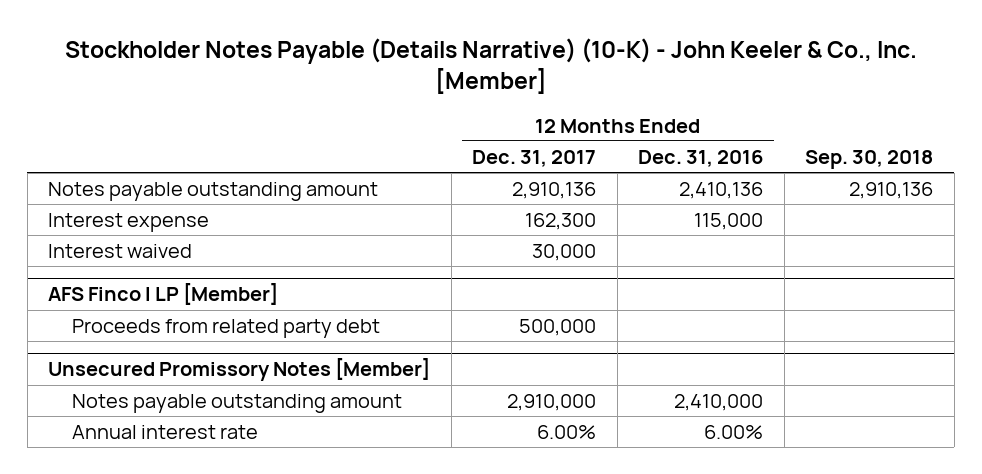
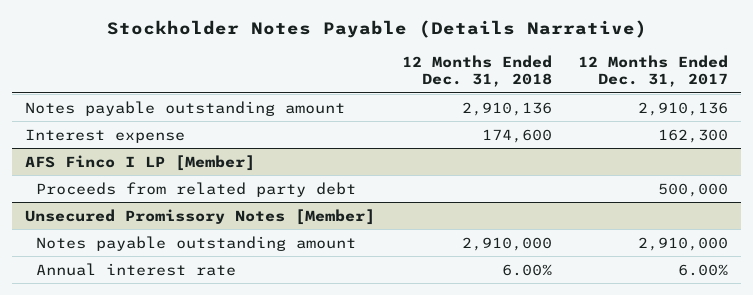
[64,38,917,95] Stockholder Notes Payable (Details Narrative) (10-K) - John Keeler & Co., Inc. [Member] -> [106,20,647,39] Stockholder Notes Payable (Details Narrative)
[638,150,764,168] Dec. 31, 2016 -> none
[805,150,934,170] Sep. 30, 2018 -> none
none -> [401,55,552,88] 12 Months Ended Dec. 31, 2018
[48,244,193,259] Interest waived -> none

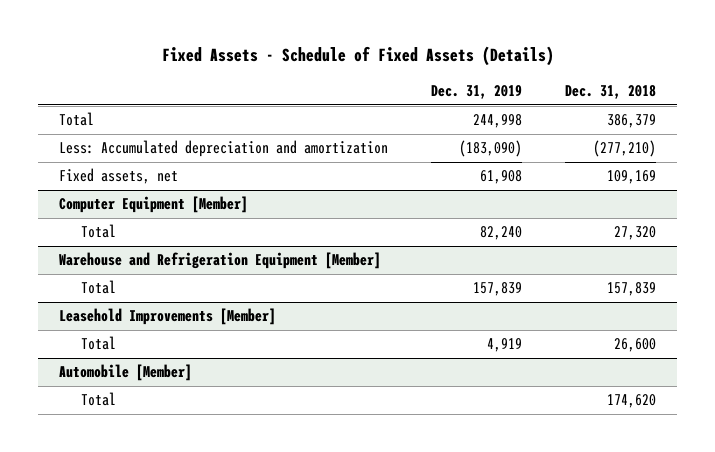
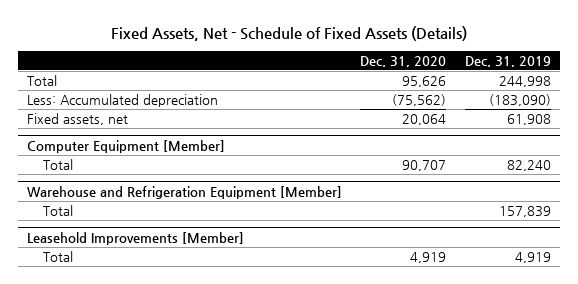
[161,46,554,67] Fixed Assets - Schedule of Fixed Assets (Details) -> [110,26,467,42] Fixed Assets, Net - Schedule of Fixed Assets (Details)
[565,84,657,99] Dec. 31, 2018 -> none
none -> [360,55,447,67] Dec. 31, 2020
[59,140,389,158] Less: Accumulated depreciation and amortization -> [27,93,219,107] Less: Accumulated depreciation
[59,364,193,382] Automobile [Member] -> none
[80,392,116,407] Total -> none

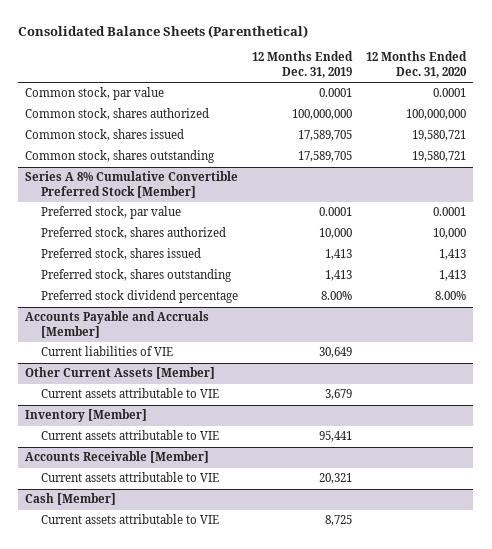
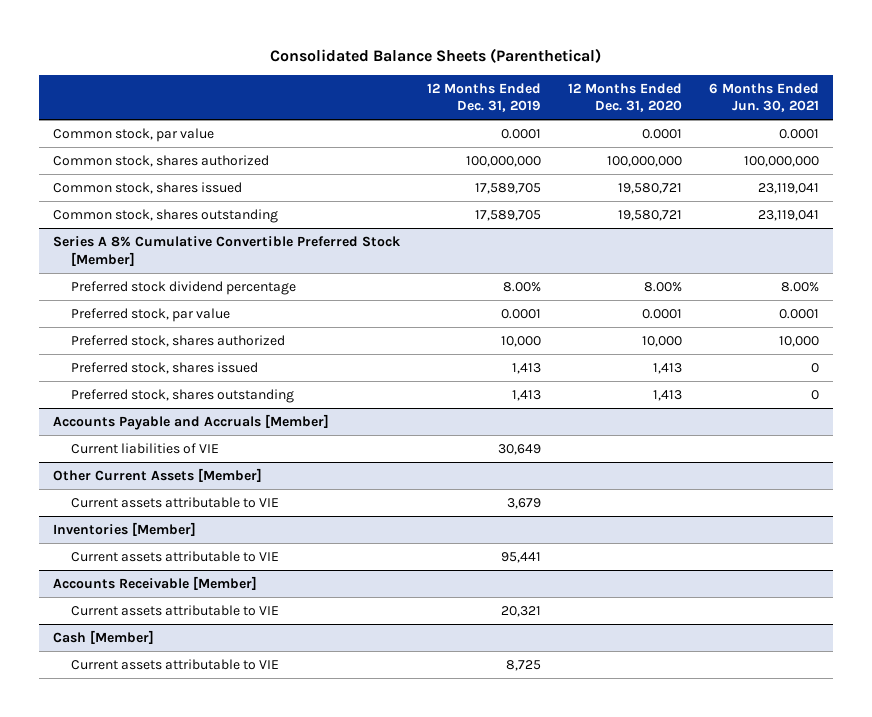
none -> [709,82,820,113] 6 Months Ended Jun. 30, 2021
[41,290,239,304] Preferred stock dividend percentage -> [70,280,296,295] Preferred stock dividend percentage
[25,409,148,423] Inventory [Member] -> [52,521,196,536] Inventories [Member]

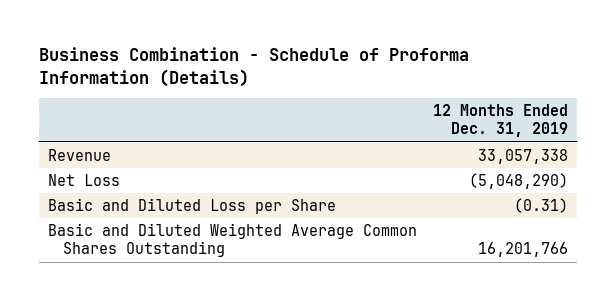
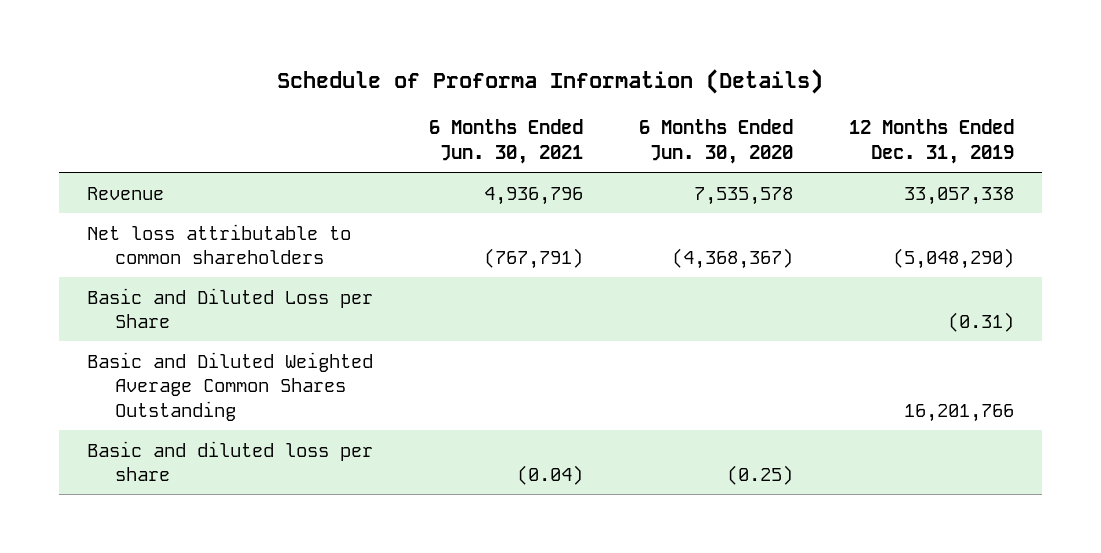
[39,47,470,87] Business Combination - Schedule of Proforma Information (Details) -> [277,69,824,95] Schedule of Proforma Information (Details)
none -> [428,119,583,165] 6 Months Ended Jun. 30, 2021
none -> [639,119,794,165] 6 Months Ended Jun. 30, 2020
[47,173,120,186] Net Loss -> [86,223,351,265] Net loss attributable to common shareholders
none -> [86,440,373,482] Basic and diluted loss per share

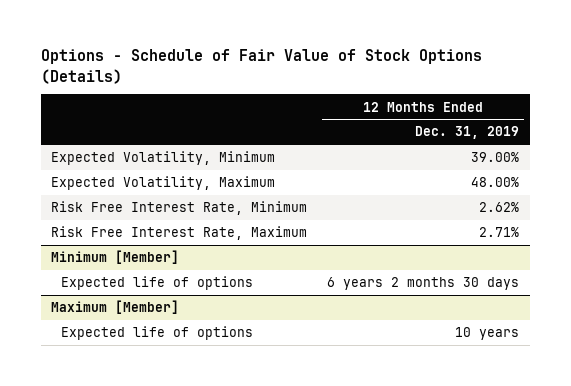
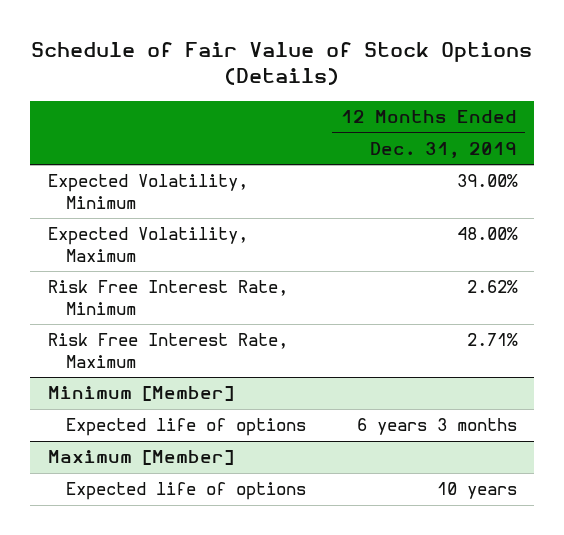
[41,49,483,84] Options - Schedule of Fair Value of Stock Options (Details) -> [31,41,533,86] Schedule of Fair Value of Stock Options (Details)
[327,277,520,291] 6 years 2 months 30 days -> [356,418,517,436] 6 years 3 months

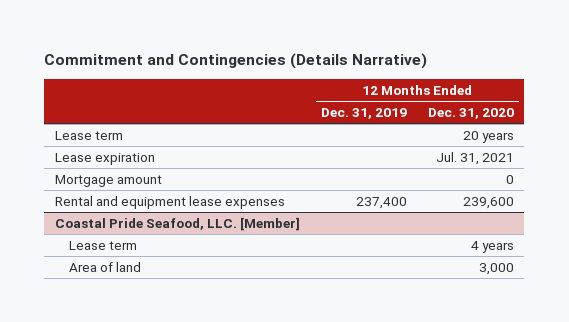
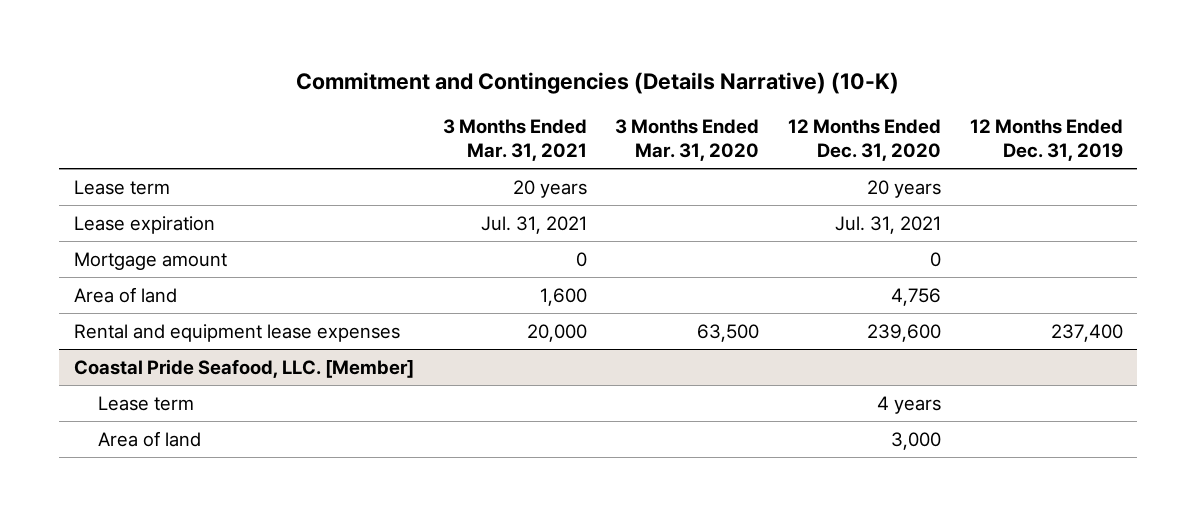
[44,53,428,70] Commitment and Contingencies (Details Narrative) -> [296,71,900,94] Commitment and Contingencies (Details Narrative) (10-K)
none -> [442,118,587,162] 3 Months Ended Mar. 31, 2021
none -> [615,118,760,162] 3 Months Ended Mar. 31, 2020
none -> [73,286,177,303] Area of land

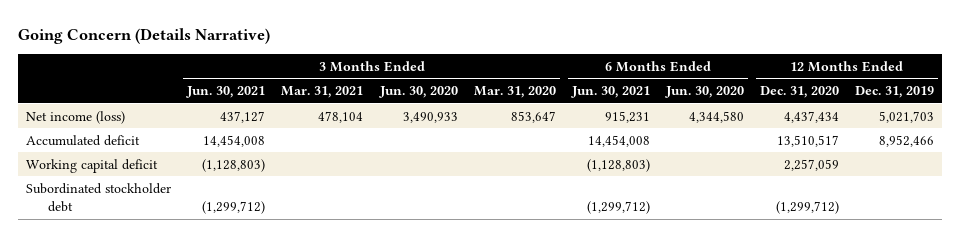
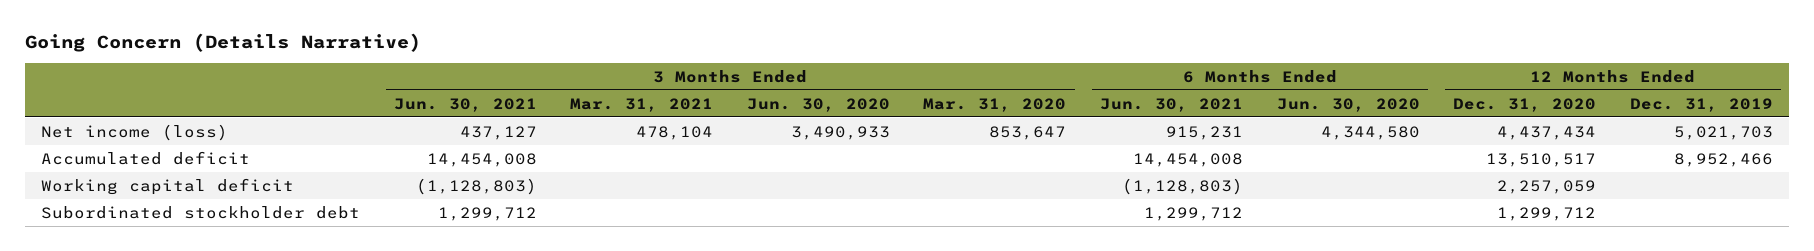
[202,201,266,215] (1,299,712) -> [437,206,537,221] 1,299,712
[586,201,650,215] (1,299,712) -> [1144,206,1244,221] 1,299,712
[775,201,839,215] (1,299,712) -> [1497,206,1597,221] 1,299,712

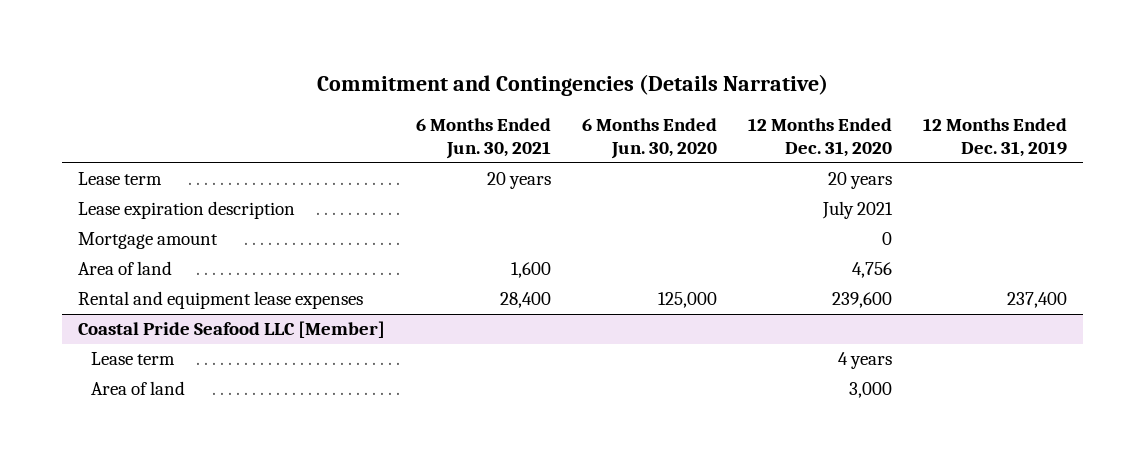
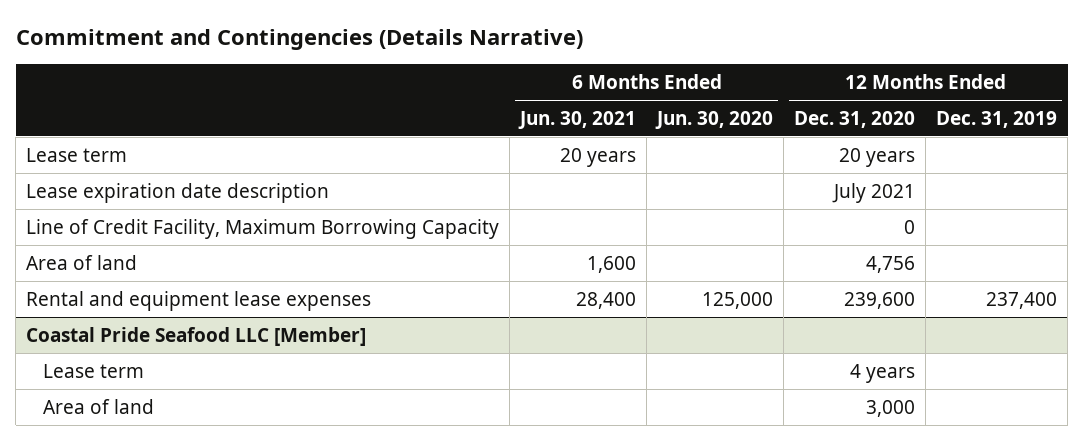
[77,201,295,220] Lease expiration description -> [26,182,330,203] Lease expiration date description
[77,232,218,250] Mortgage amount -> [26,218,500,239] Line of Credit Facility, Maximum Borrowing Capacity

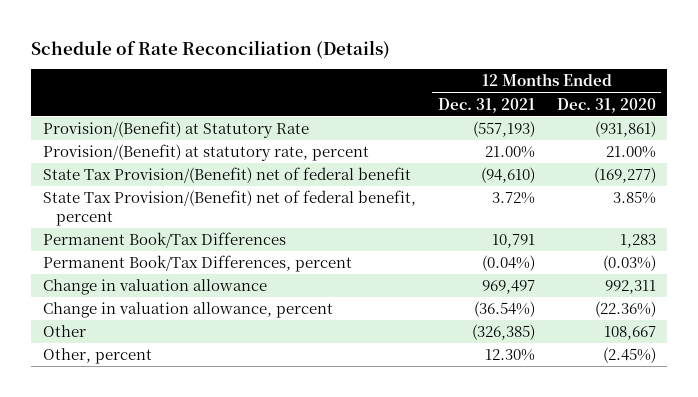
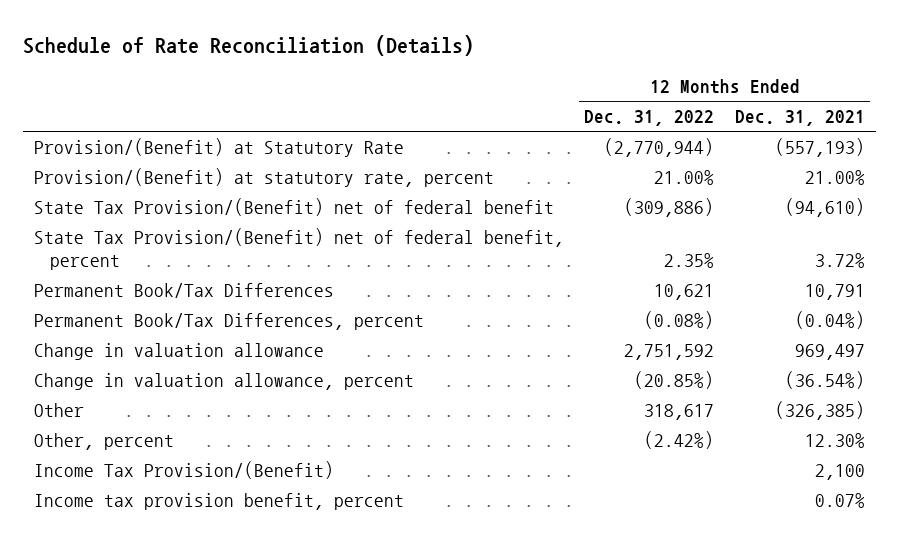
[556,97,656,113] Dec. 31, 2020 -> none
none -> [584,110,715,127] Dec. 31, 2022
none -> [33,461,334,480] Income Tax Provision/(Benefit)
none -> [33,493,404,511] Income tax provision benefit, percent

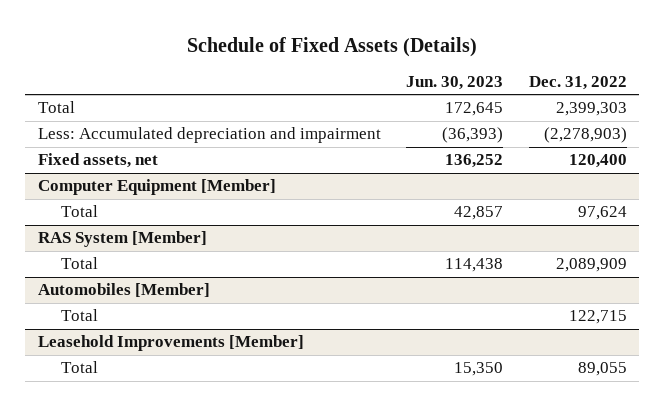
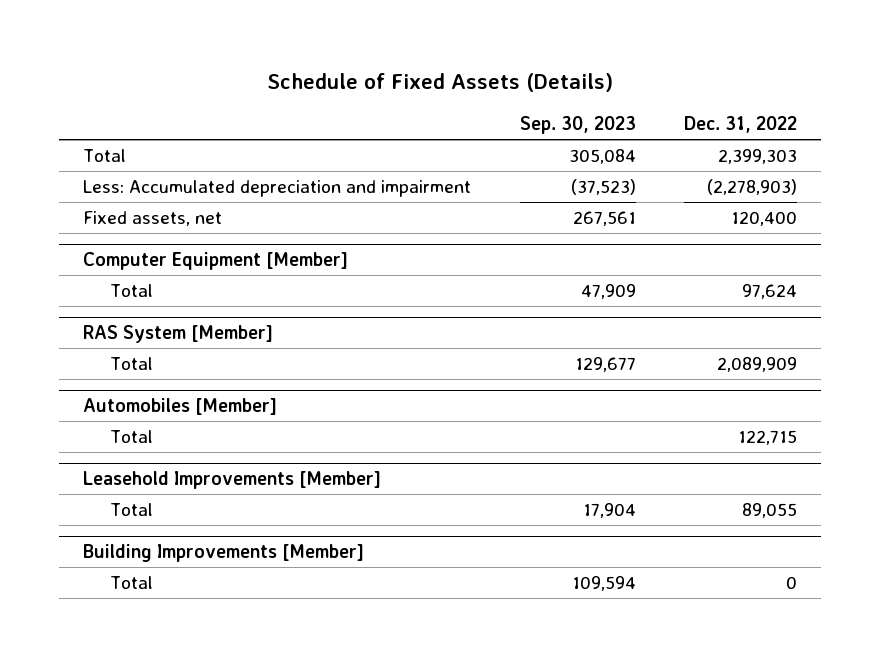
[406,76,504,91] Jun. 30, 2023 -> none
none -> [519,116,636,135] Sep. 30, 2023
none -> [83,544,365,563] Building Improvements [Member]
none -> [109,575,153,589] Total

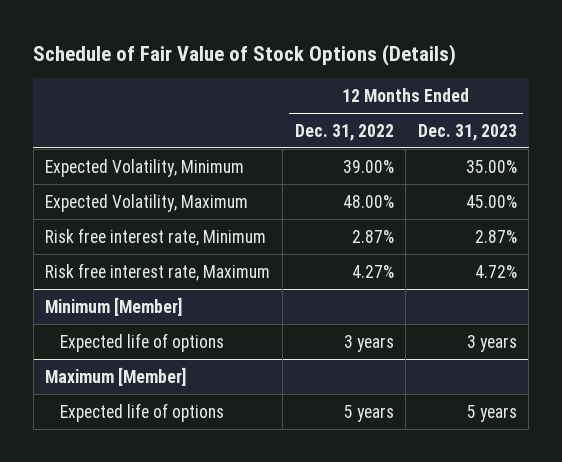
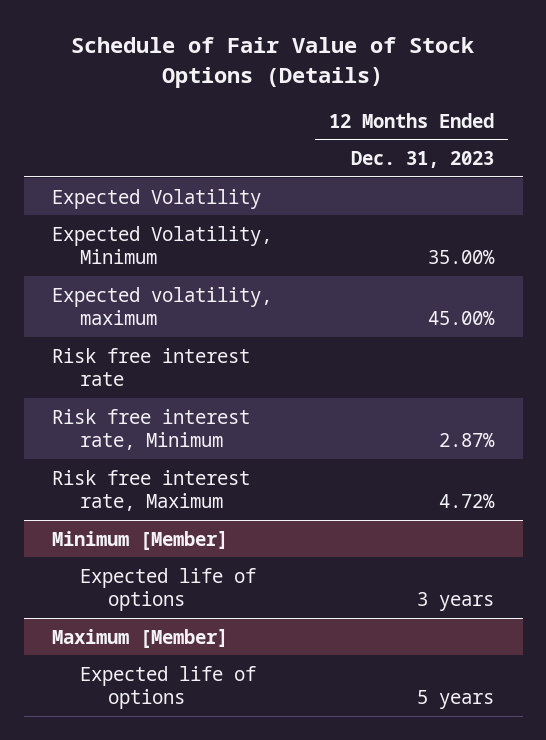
[294,123,394,141] Dec. 31, 2022 -> none
none -> [52,188,262,209] Expected Volatility
[45,193,249,212] Expected Volatility, Maximum -> [52,286,273,326] Expected volatility, maximum
none -> [52,347,251,387] Risk free interest rate

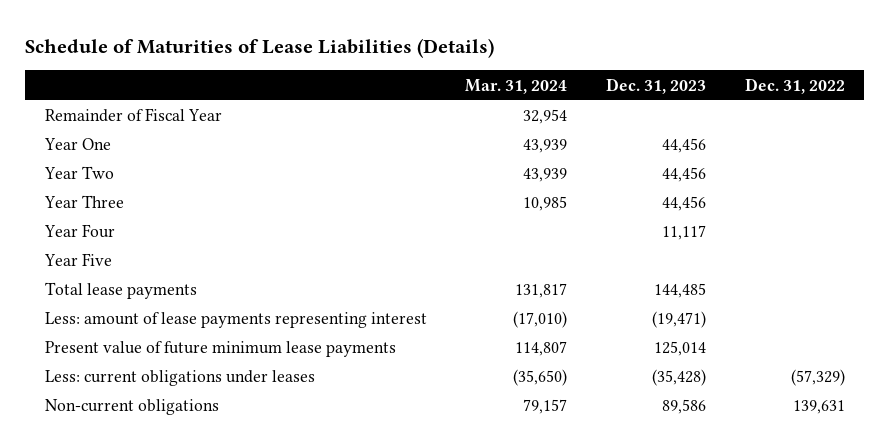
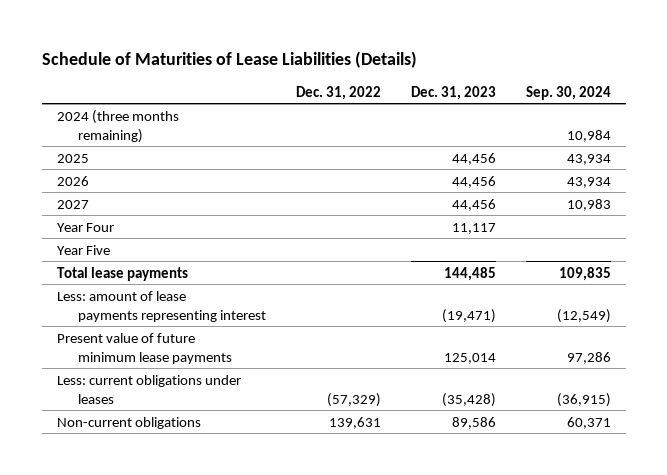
[465,78,568,94] Mar. 31, 2024 -> none
none -> [525,85,611,100] Sep. 30, 2024
[44,108,222,123] Remainder of Fiscal Year -> [56,109,179,143] 2024 (three months remaining)
[43,138,111,151] Year One -> [56,153,89,163] 2025
[43,166,114,180] Year Two -> [56,175,89,186] 2026
[43,195,124,209] Year Three -> [56,199,89,209] 2027

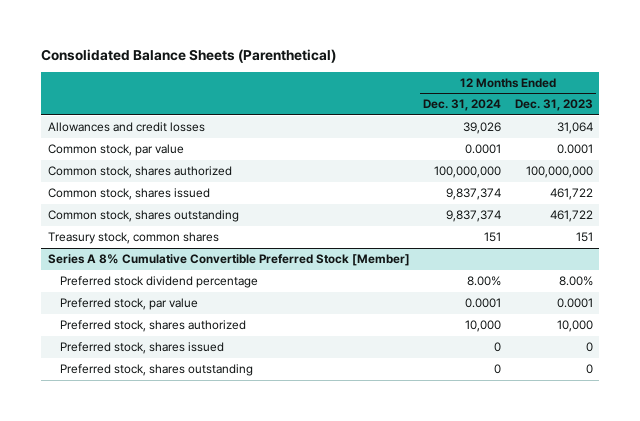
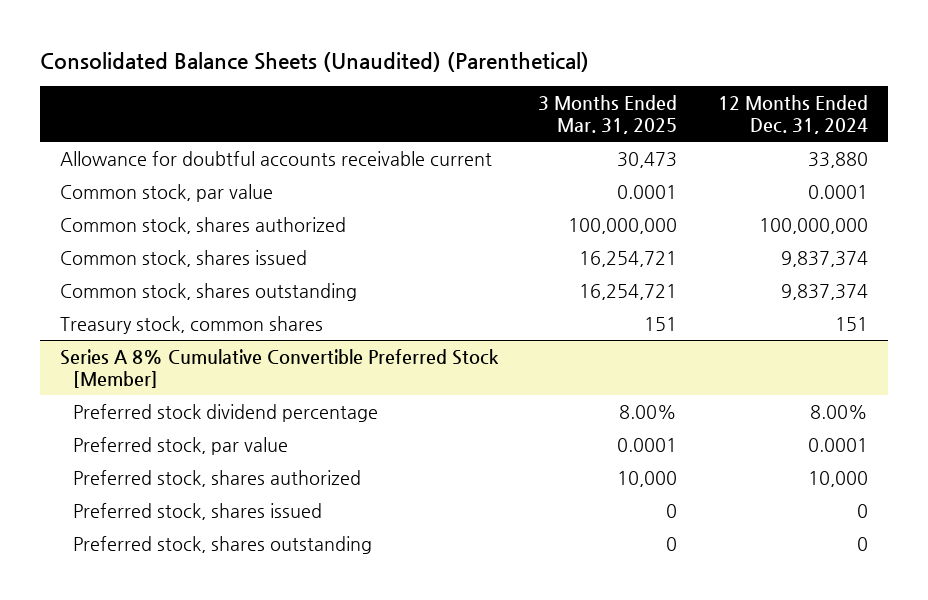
[40,48,336,63] Consolidated Balance Sheets (Parenthetical) -> [39,51,589,72] Consolidated Balance Sheets (Unaudited) (Parenthetical)
[514,99,593,112] Dec. 31, 2023 -> none
none -> [538,94,678,135] 3 Months Ended Mar. 31, 2025
[47,122,205,133] Allowances and credit losses -> none
none -> [59,151,492,167] Allowance for doubtful accounts receivable current

